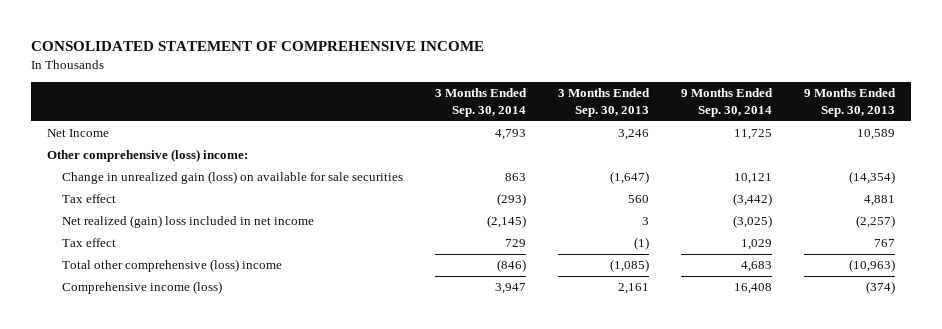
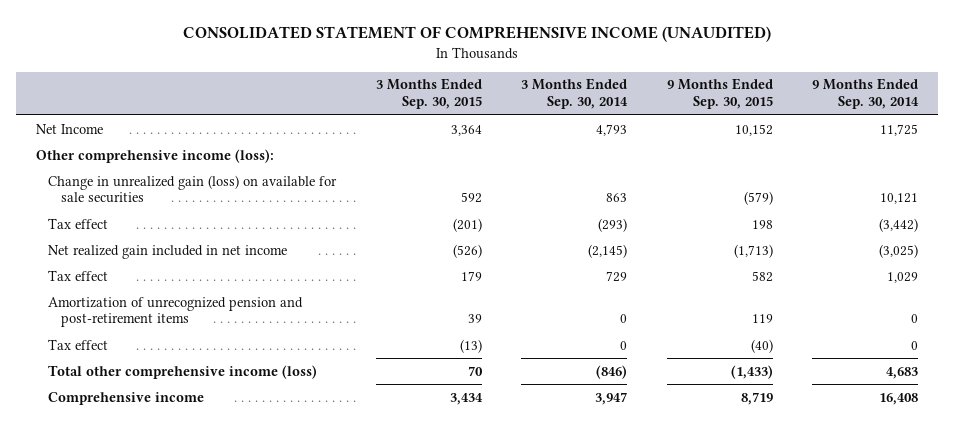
[31,41,485,52] CONSOLIDATED STATEMENT OF COMPREHENSIVE INCOME -> [183,26,772,43] CONSOLIDATED STATEMENT OF COMPREHENSIVE INCOME (UNAUDITED)
[557,88,650,117] 3 Months Ended Sep. 30, 2013 -> none
[804,88,897,117] 9 Months Ended Sep. 30, 2013 -> none
none -> [375,78,482,110] 3 Months Ended Sep. 30, 2015
none -> [666,78,773,110] 9 Months Ended Sep. 30, 2015
[47,149,249,163] Other comprehensive (loss) income: -> [35,148,274,163] Other comprehensive income (loss):
[61,215,314,229] Net realized (gain) loss included in net income -> [48,244,288,259] Net realized gain included in net income
none -> [48,296,304,328] Amortization of unrecognized pension and post-retirement items
none -> [48,338,109,350] Tax effect
[61,259,282,273] Total other comprehensive (loss) income -> [48,364,318,379] Total other comprehensive income (loss)
[61,281,222,295] Comprehensive income (loss) -> [48,391,205,405] Comprehensive income

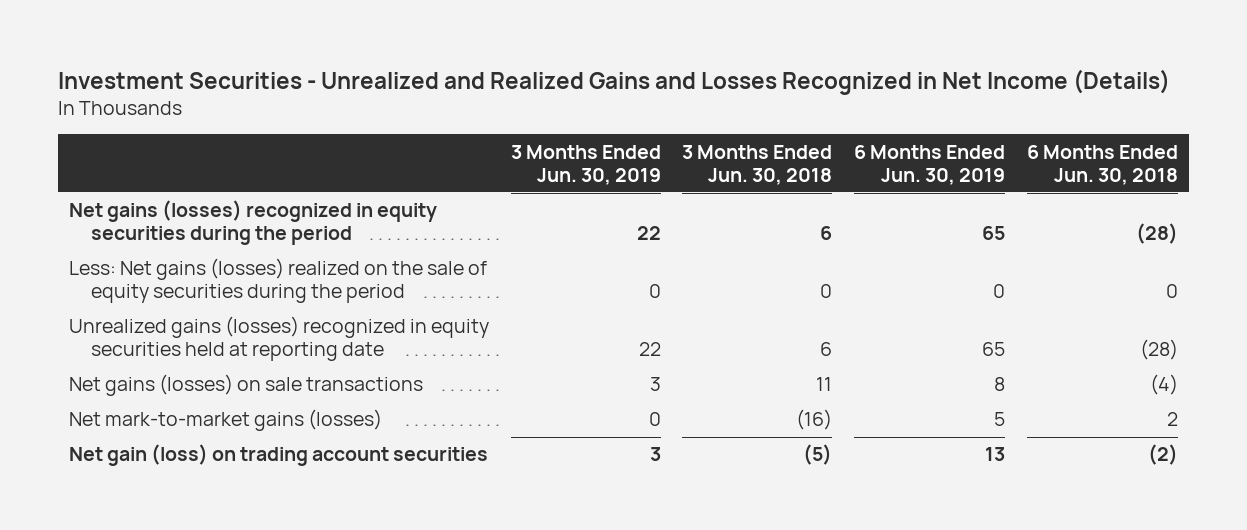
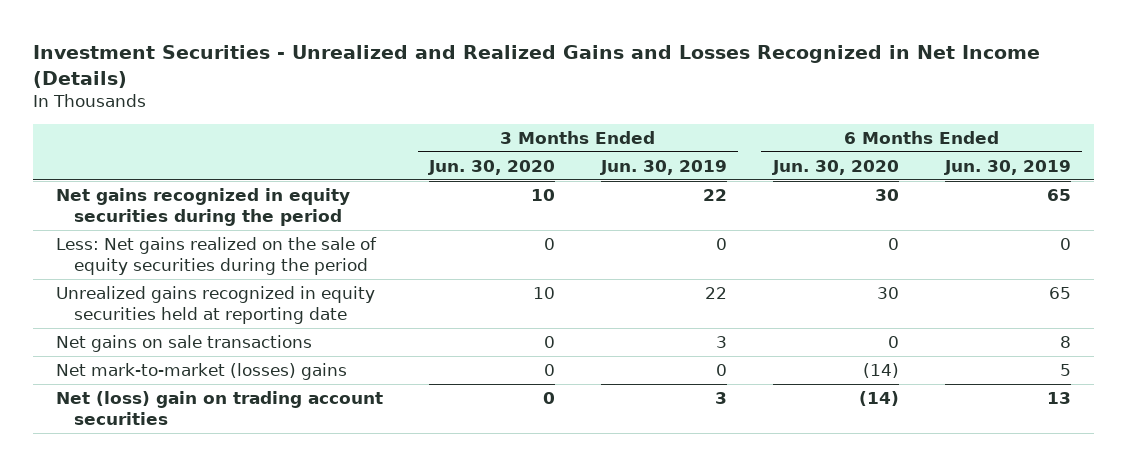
[682,144,833,185] 3 Months Ended Jun. 30, 2018 -> none
[1026,144,1178,185] 6 Months Ended Jun. 30, 2018 -> none
none -> [428,159,556,175] Jun. 30, 2020
none -> [771,159,899,175] Jun. 30, 2020
[69,200,438,246] Net gains (losses) recognized in equity securities during the period -> [56,188,351,227] Net gains recognized in equity securities during the period
[69,258,488,304] Less: Net gains (losses) realized on the sale of equity securities during the period -> [56,237,378,276] Less: Net gains realized on the sale of equity securities during the period
[69,316,490,362] Unrealized gains (losses) recognized in equity securities held at reporting date -> [56,286,376,325] Unrealized gains recognized in equity securities held at reporting date
[69,374,424,397] Net gains (losses) on sale transactions -> [56,335,313,353] Net gains on sale transactions
[69,409,383,432] Net mark-to-market gains (losses) -> [56,363,348,381] Net mark-to-market (losses) gains
[69,444,489,467] Net gain (loss) on trading account securities -> [56,391,384,426] Net (loss) gain on trading account securities

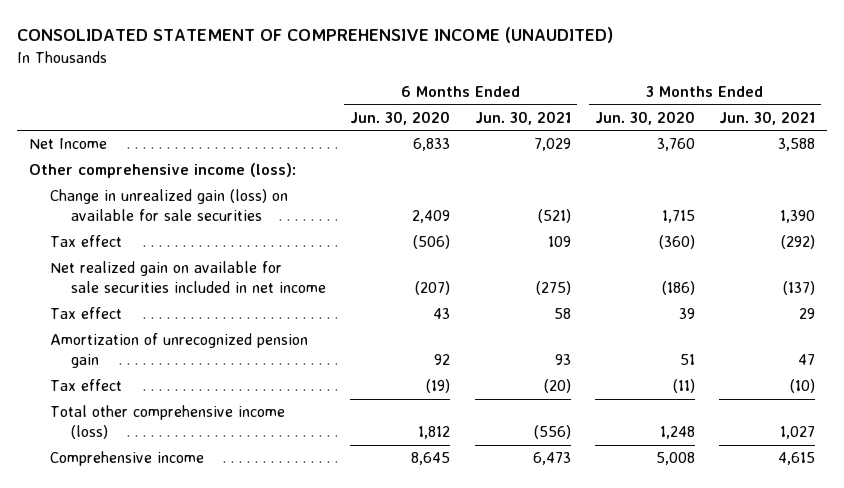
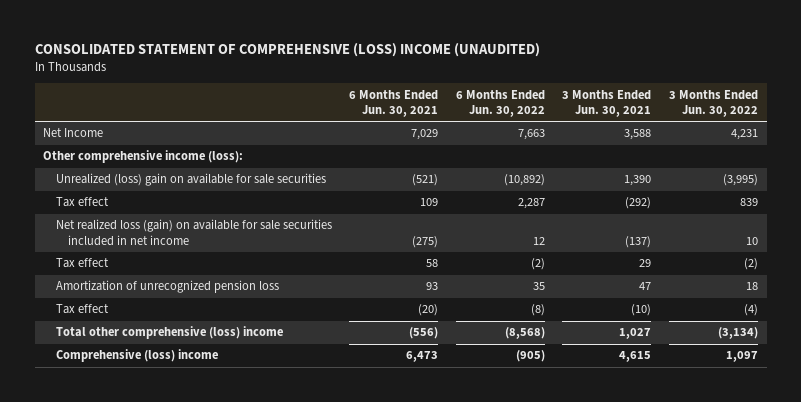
[16,27,613,44] CONSOLIDATED STATEMENT OF COMPREHENSIVE INCOME (UNAUDITED) -> [34,42,540,57] CONSOLIDATED STATEMENT OF COMPREHENSIVE (LOSS) INCOME (UNAUDITED)
[350,110,451,125] Jun. 30, 2020 -> none
[594,110,695,125] Jun. 30, 2020 -> none
none -> [455,89,545,117] 6 Months Ended Jun. 30, 2022
none -> [668,89,758,117] 3 Months Ended Jun. 30, 2022
[50,189,289,222] Change in unrealized gain (loss) on available for sale securities -> [55,173,326,187] Unrealized (loss) gain on available for sale securities
[50,261,327,294] Net realized gain on available for sale securities included in net income -> [55,219,332,246] Net realized loss (gain) on available for sale securities included in net income
[50,333,309,369] Amortization of unrecognized pension gain -> [55,280,279,294] Amortization of unrecognized pension loss
[50,405,286,440] Total other comprehensive income (loss) -> [55,326,283,340] Total other comprehensive (loss) income
[50,451,205,467] Comprehensive income -> [55,349,218,363] Comprehensive (loss) income

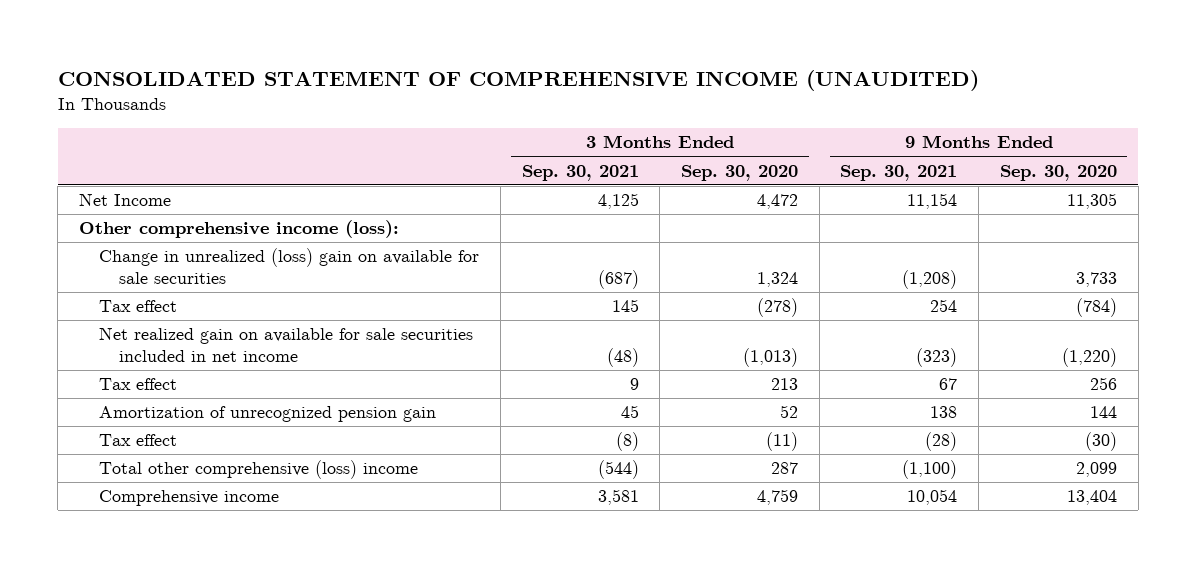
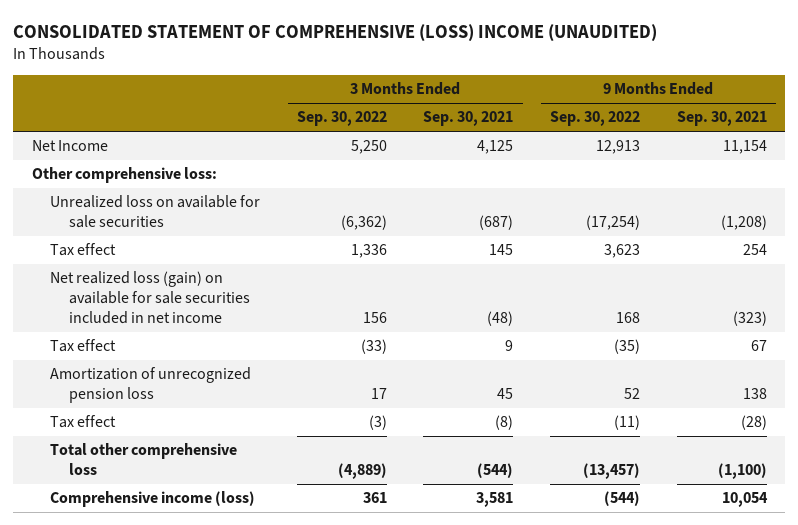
[57,69,979,91] CONSOLIDATED STATEMENT OF COMPREHENSIVE INCOME (UNAUDITED) -> [13,23,658,41] CONSOLIDATED STATEMENT OF COMPREHENSIVE (LOSS) INCOME (UNAUDITED)
[680,164,798,181] Sep. 30, 2020 -> none
[999,164,1117,181] Sep. 30, 2020 -> none
none -> [296,111,387,127] Sep. 30, 2022
none -> [550,111,641,127] Sep. 30, 2022
[79,220,400,239] Other comprehensive income (loss): -> [31,167,217,184] Other comprehensive loss:
[99,248,480,285] Change in unrealized (loss) gain on available for sale securities -> [50,195,261,229] Unrealized loss on available for sale securities
[99,327,474,363] Net realized gain on available for sale securities included in net income -> [50,271,250,325] Net realized loss (gain) on available for sale securities included in net income
[99,406,437,423] Amortization of unrecognized pension gain -> [50,367,252,404] Amortization of unrecognized pension loss
[99,460,419,480] Total other comprehensive (loss) income -> [50,443,238,476] Total other comprehensive loss
[99,490,280,507] Comprehensive income -> [50,491,256,508] Comprehensive income (loss)

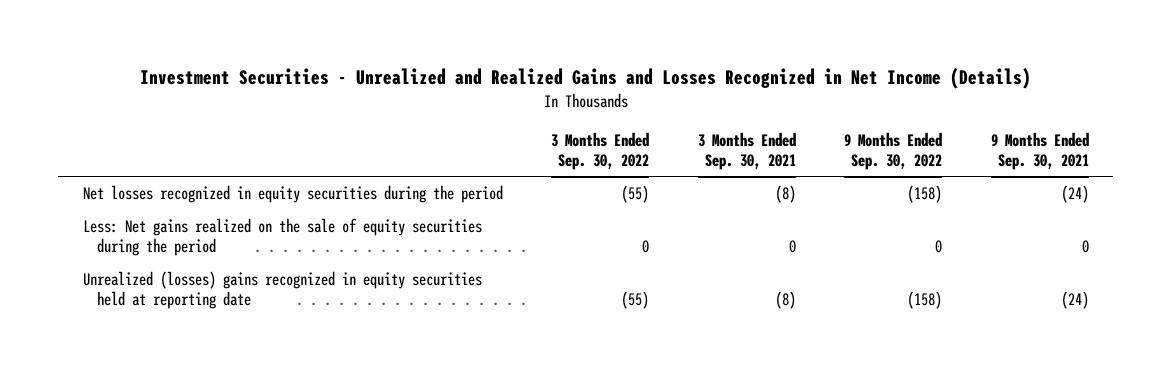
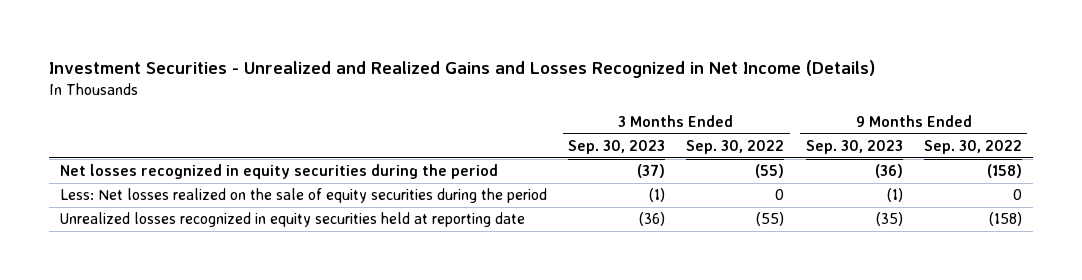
[697,131,796,171] 3 Months Ended Sep. 30, 2021 -> none
[990,131,1089,171] 9 Months Ended Sep. 30, 2021 -> none
none -> [568,140,666,155] Sep. 30, 2023
none -> [805,140,903,155] Sep. 30, 2023
[82,218,482,257] Less: Net gains realized on the sale of equity securities during the period -> [59,188,547,204] Less: Net losses realized on the sale of equity securities during the period
[82,271,482,310] Unrealized (losses) gains recognized in equity securities held at reporting date -> [59,212,525,228] Unrealized losses recognized in equity securities held at reporting date

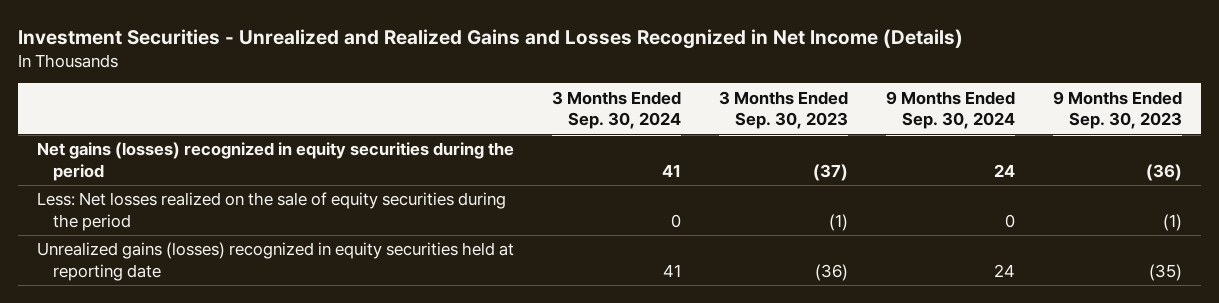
[686,140,785,155] Sep. 30, 2022 -> none
[923,140,1022,155] Sep. 30, 2022 -> none
none -> [551,90,681,130] 3 Months Ended Sep. 30, 2024
none -> [885,90,1015,130] 9 Months Ended Sep. 30, 2024
[59,164,498,180] Net losses recognized in equity securities during the period -> [36,142,514,181] Net gains (losses) recognized in equity securities during the period
[59,212,525,228] Unrealized losses recognized in equity securities held at reporting date -> [36,242,514,281] Unrealized gains (losses) recognized in equity securities held at reporting date

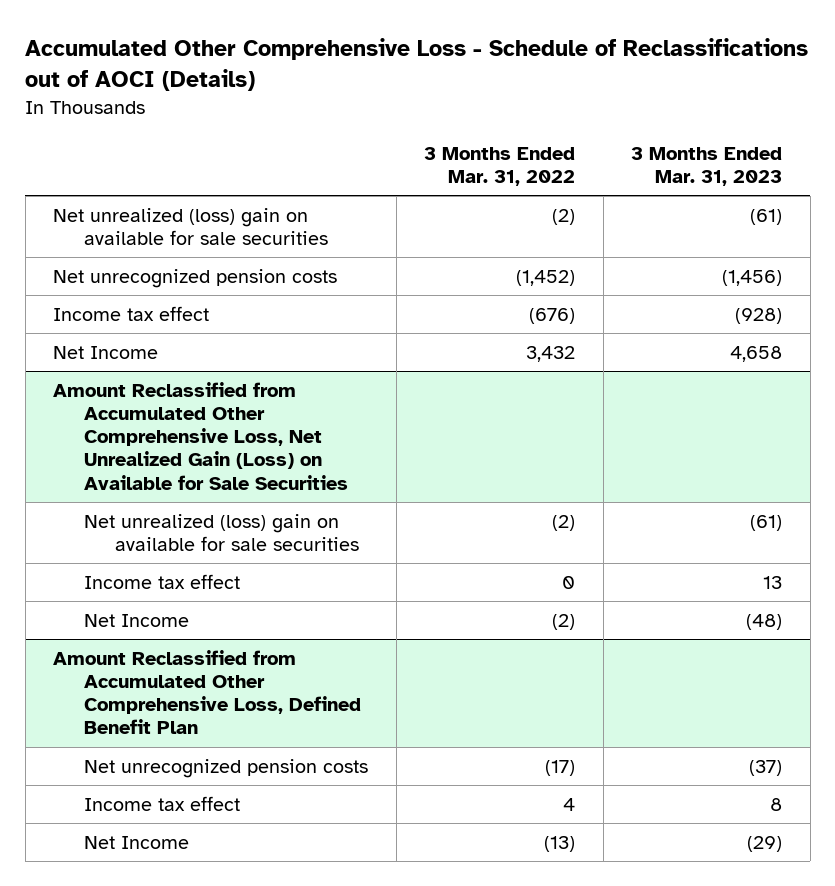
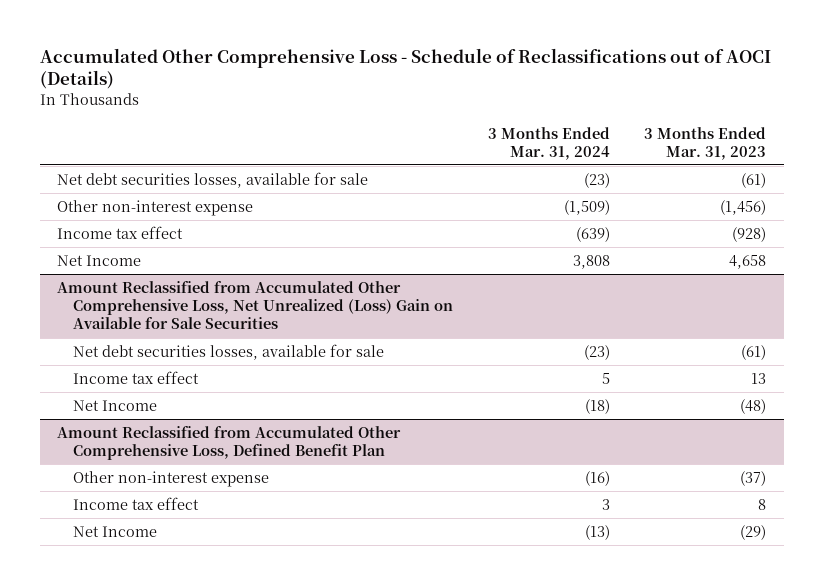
[424,146,576,186] 3 Months Ended Mar. 31, 2022 -> none
none -> [487,126,610,160] 3 Months Ended Mar. 31, 2024
[53,207,329,246] Net unrealized (loss) gain on available for sale securities -> [57,171,369,188] Net debt securities losses, available for sale
[53,268,338,288] Net unrecognized pension costs -> [57,199,254,216] Other non-interest expense
[53,381,349,490] Amount Reclassified from Accumulated Other Comprehensive Loss, Net Unrealized Gain (Loss) on Available for Sale Securities -> [57,280,453,330] Amount Reclassified from Accumulated Other Comprehensive Loss, Net Unrealized (Loss) Gain on Available for Sale Securities
[84,513,360,552] Net unrealized (loss) gain on available for sale securities -> [72,343,384,360] Net debt securities losses, available for sale
[84,758,369,778] Net unrecognized pension costs -> [72,470,269,487] Other non-interest expense

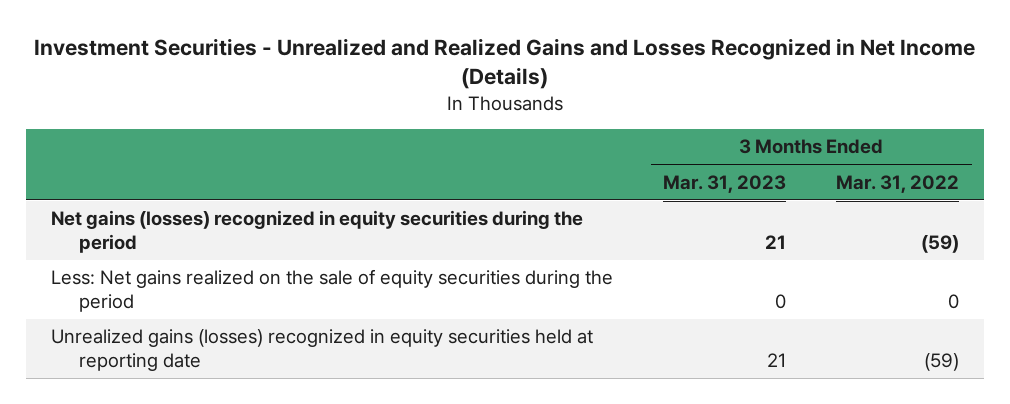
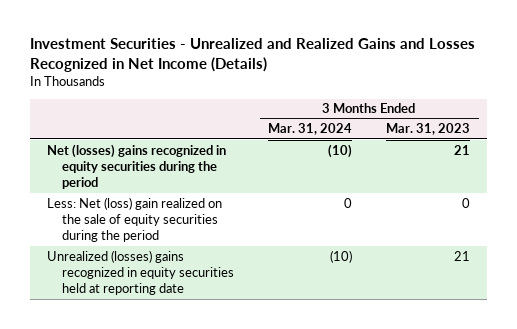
[836,174,960,193] Mar. 31, 2022 -> none
none -> [268,123,353,136] Mar. 31, 2024
[51,210,584,254] Net gains (losses) recognized in equity securities during the period -> [46,143,226,189] Net (losses) gains recognized in equity securities during the period
[51,269,614,313] Less: Net gains realized on the sale of equity securities during the period -> [46,196,222,242] Less: Net (loss) gain realized on the sale of equity securities during the period
[51,329,594,372] Unrealized gains (losses) recognized in equity securities held at reporting date -> [46,249,235,295] Unrealized (losses) gains recognized in equity securities held at reporting date

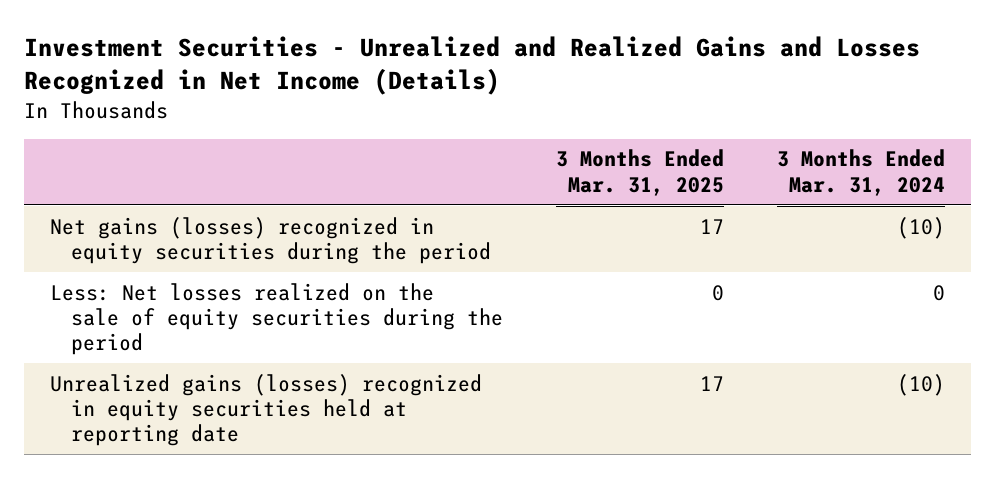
[386,123,471,136] Mar. 31, 2023 -> none
none -> [555,149,724,196] 3 Months Ended Mar. 31, 2025
[46,143,226,189] Net (losses) gains recognized in equity securities during the period -> [50,216,491,265] Net gains (losses) recognized in equity securities during the period
[46,196,222,242] Less: Net (loss) gain realized on the sale of equity securities during the period -> [50,282,503,356] Less: Net losses realized on the sale of equity securities during the period
[46,249,235,295] Unrealized (losses) gains recognized in equity securities held at reporting date -> [50,373,483,447] Unrealized gains (losses) recognized in equity securities held at reporting date

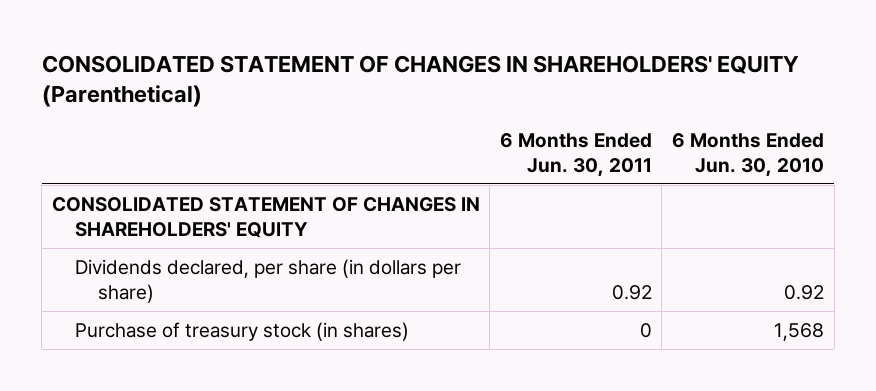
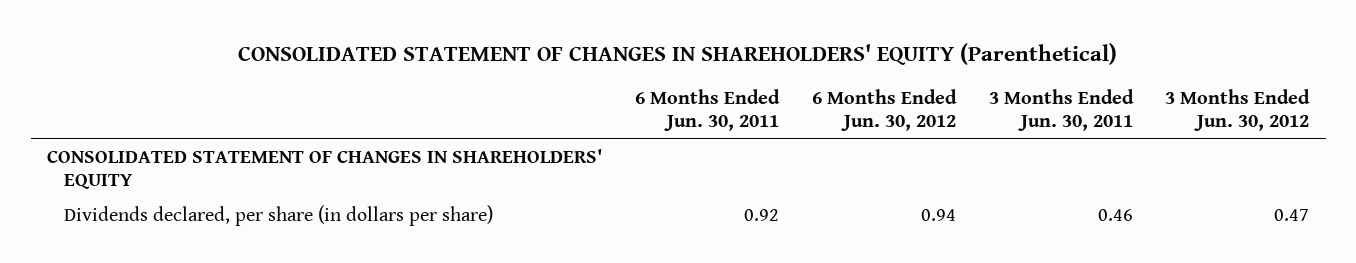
[672,132,825,178] 6 Months Ended Jun. 30, 2010 -> none
none -> [812,88,958,131] 6 Months Ended Jun. 30, 2012
none -> [988,88,1134,131] 3 Months Ended Jun. 30, 2011
none -> [1165,88,1311,131] 3 Months Ended Jun. 30, 2012
[74,321,409,341] Purchase of treasury stock (in shares) -> none

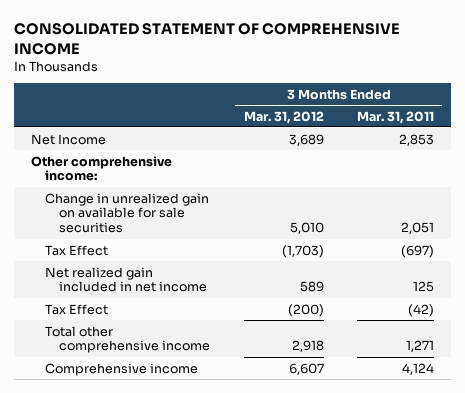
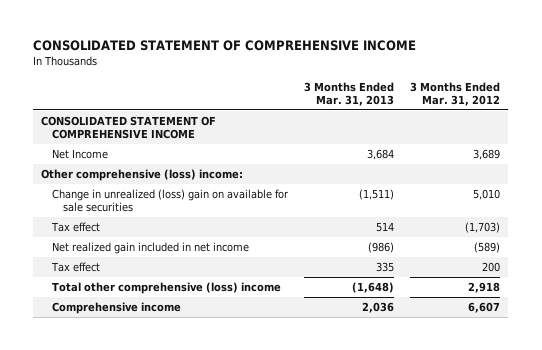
[357,110,435,124] Mar. 31, 2011 -> none
none -> [304,81,395,106] 3 Months Ended Mar. 31, 2013
none -> [41,116,217,140] CONSOLIDATED STATEMENT OF COMPREHENSIVE INCOME
[31,155,173,182] Other comprehensive income: -> [41,169,244,182] Other comprehensive (loss) income:
[45,192,210,234] Change in unrealized gain on available for sale securities -> [52,189,290,213] Change in unrealized (loss) gain on available for sale securities
[45,244,109,256] Tax Effect -> [51,222,101,233] Tax effect
[299,281,324,293] 589 -> [474,242,501,254] (589)
[45,303,109,315] Tax Effect -> [51,262,101,273] Tax effect
[287,303,324,317] (200) -> [482,262,501,273] 200
[45,325,211,354] Total other comprehensive income -> [52,282,282,295] Total other comprehensive (loss) income

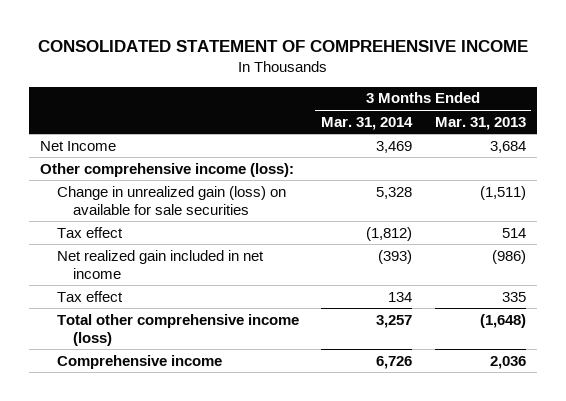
[410,81,501,106] 3 Months Ended Mar. 31, 2012 -> none
none -> [321,116,414,130] Mar. 31, 2014
[41,116,217,140] CONSOLIDATED STATEMENT OF COMPREHENSIVE INCOME -> none
[41,169,244,182] Other comprehensive (loss) income: -> [40,162,295,177] Other comprehensive income (loss):
[52,189,290,213] Change in unrealized (loss) gain on available for sale securities -> [56,185,286,215] Change in unrealized gain (loss) on available for sale securities
[52,282,282,295] Total other comprehensive (loss) income -> [56,313,299,346] Total other comprehensive income (loss)

